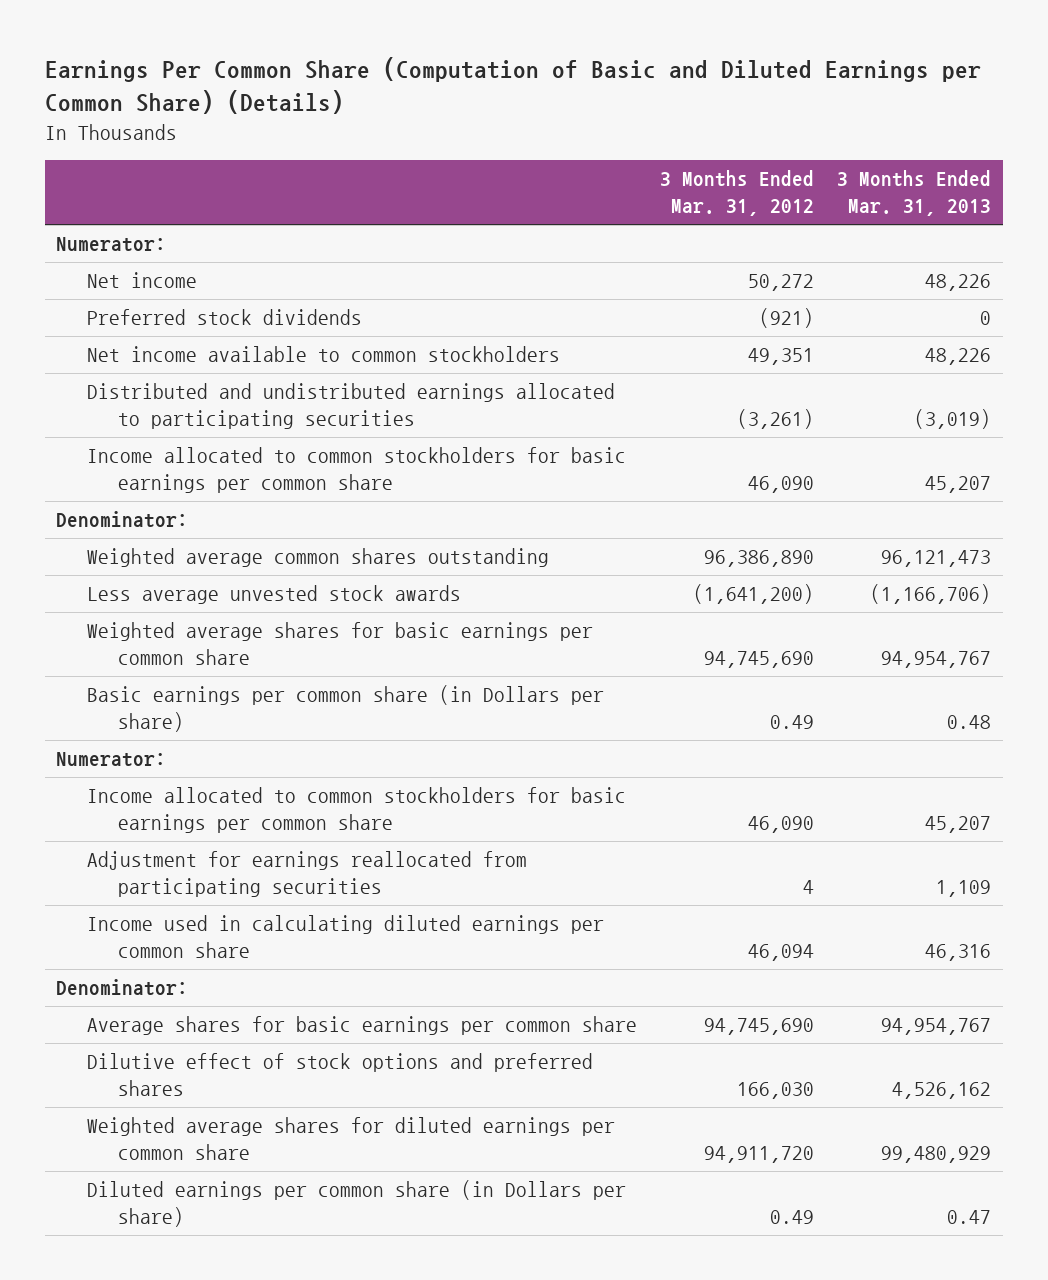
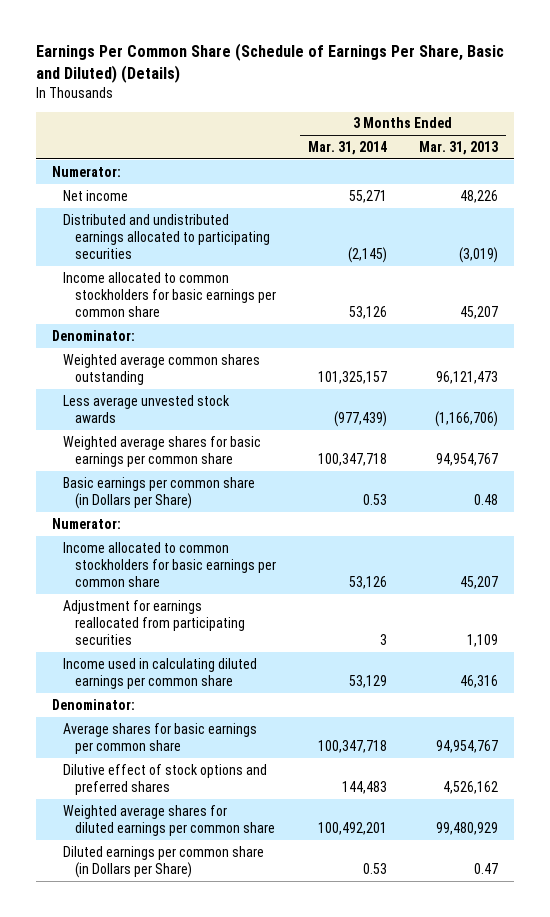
[44,57,981,115] Earnings Per Common Share (Computation of Basic and Diluted Earnings per Common Share) (Details) -> [35,43,504,83] Earnings Per Common Share (Schedule of Earnings Per Share, Basic and Diluted) (Details)
[660,170,815,217] 3 Months Ended Mar. 31, 2012 -> none
none -> [308,141,388,156] Mar. 31, 2014
[86,309,362,326] Preferred stock dividends -> none
[86,346,560,363] Net income available to common stockholders -> none
[86,685,604,733] Basic earnings per common share (in Dollars per share) -> [63,476,256,509] Basic earnings per common share (in Dollars per Share)
[86,1180,626,1228] Diluted earnings per common share (in Dollars per share) -> [63,845,265,878] Diluted earnings per common share (in Dollars per Share)

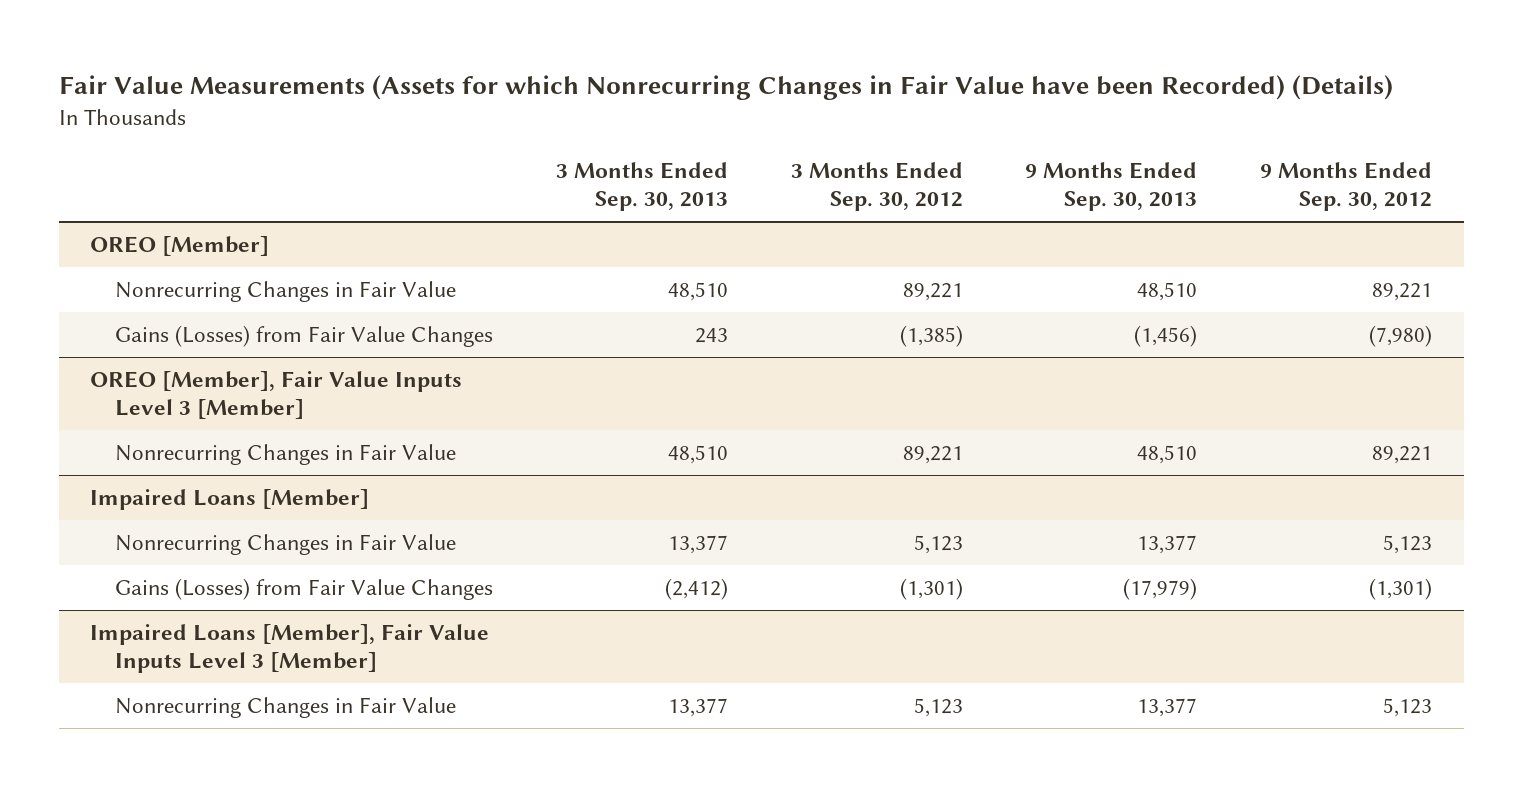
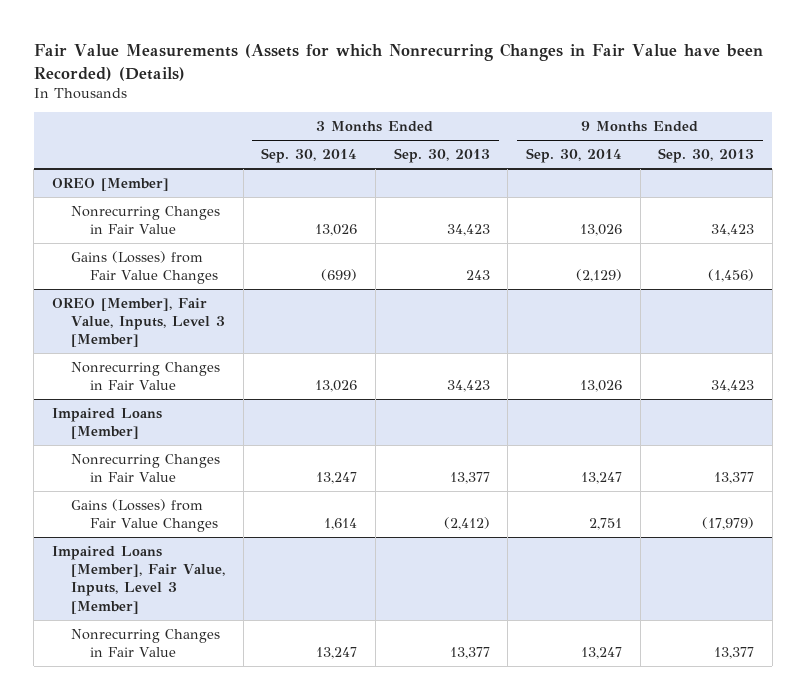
[790,161,963,212] 3 Months Ended Sep. 30, 2012 -> none
[1260,161,1433,212] 9 Months Ended Sep. 30, 2012 -> none
none -> [261,148,358,164] Sep. 30, 2014
none -> [525,148,622,164] Sep. 30, 2014
[667,281,728,301] 48,510 -> [446,224,490,237] 34,423
[1137,281,1198,301] 48,510 -> [711,224,755,237] 34,423
[90,370,463,420] OREO [Member], Fair Value Inputs Level 3 [Member] -> [52,297,225,348] OREO [Member], Fair Value, Inputs, Level 3 [Member]
[667,444,728,464] 48,510 -> [446,380,490,393] 34,423
[1137,444,1198,464] 48,510 -> [711,380,755,393] 34,423
[90,623,490,674] Impaired Loans [Member], Fair Value Inputs Level 3 [Member] -> [52,545,225,614] Impaired Loans [Member], Fair Value, Inputs, Level 3 [Member]

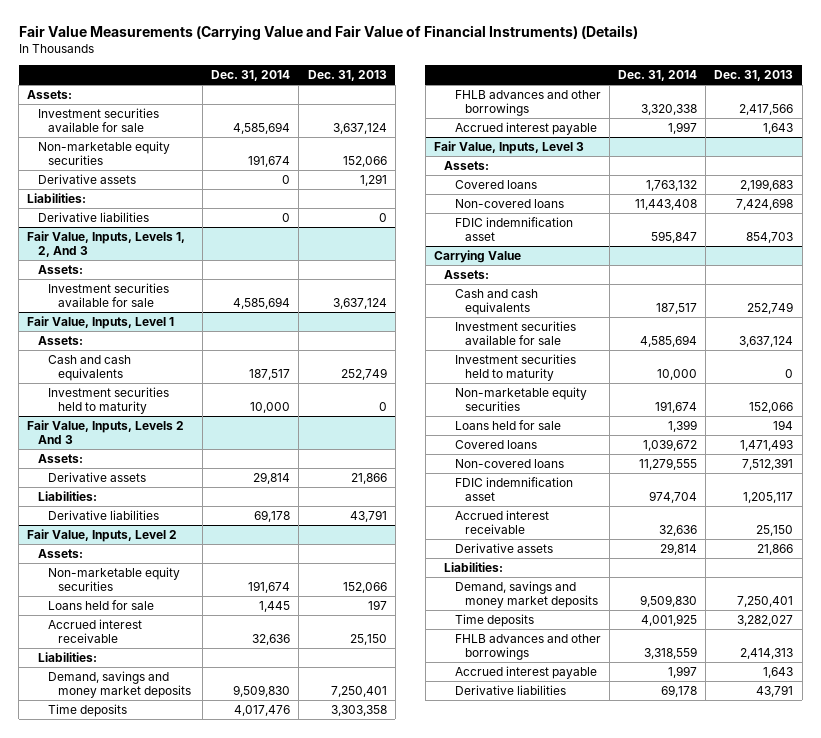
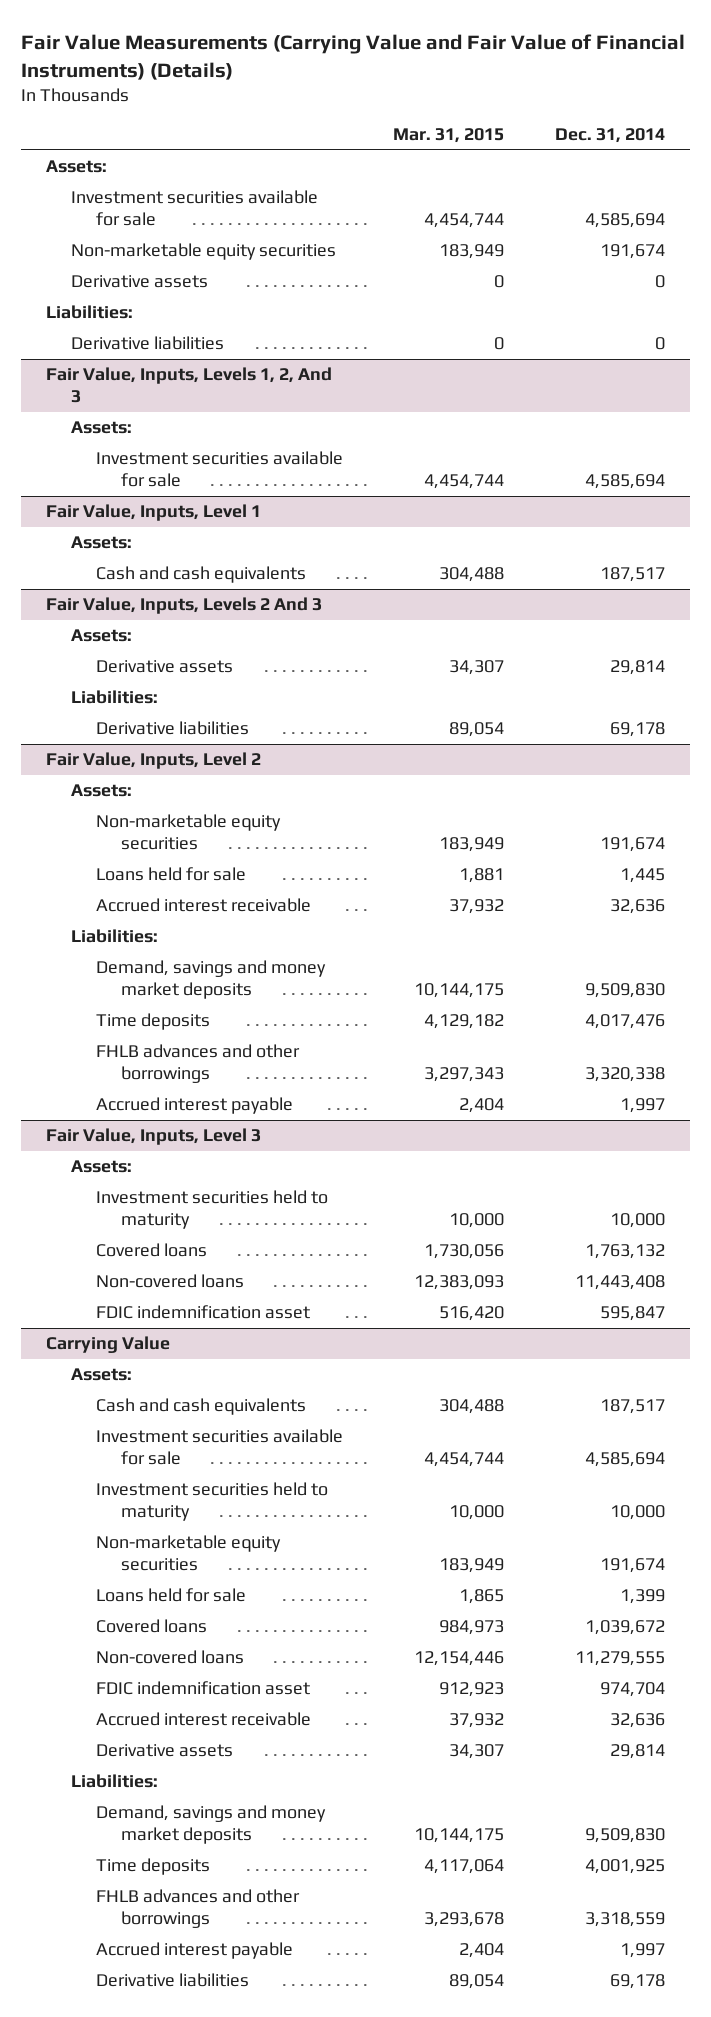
[307,70,387,82] Dec. 31, 2013 -> none
none -> [393,127,505,143] Mar. 31, 2015
[47,386,169,415] Investment securities held to maturity -> none
none -> [96,1190,329,1230] Investment securities held to maturity

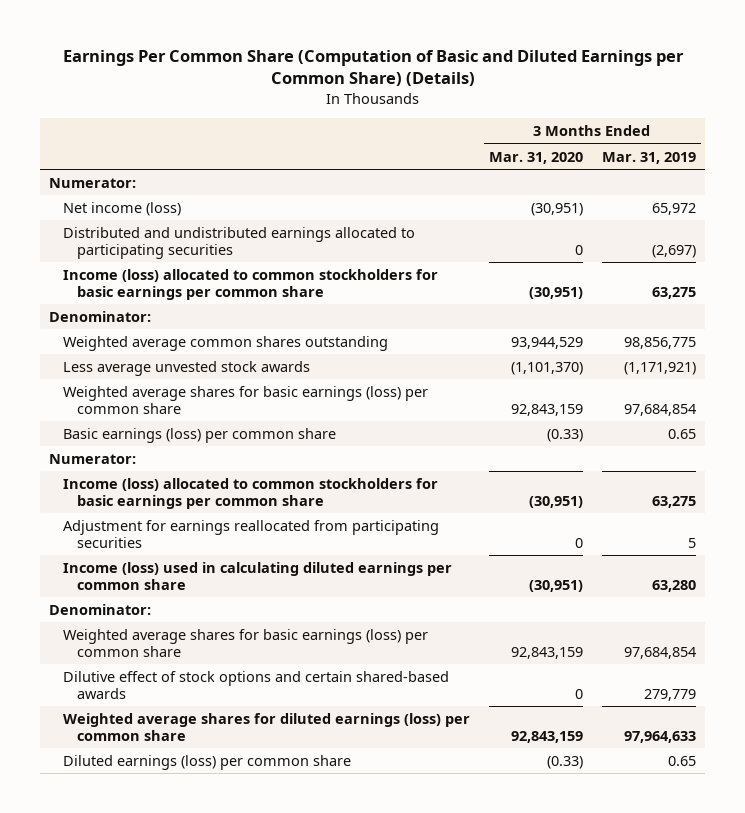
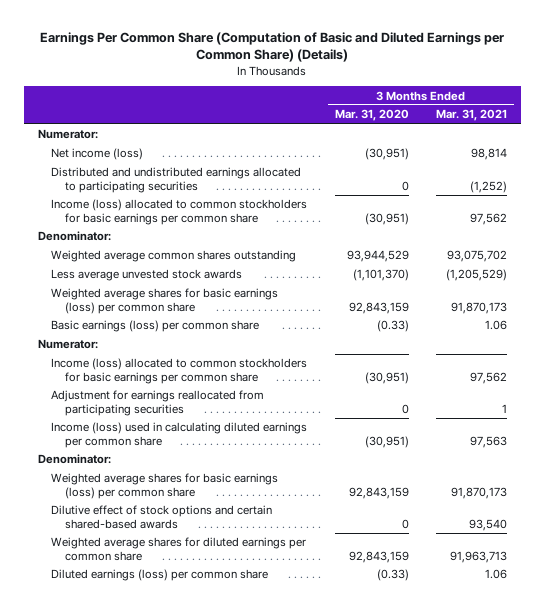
[601,151,696,164] Mar. 31, 2019 -> none
none -> [436,109,508,122] Mar. 31, 2021
[62,712,470,741] Weighted average shares for diluted earnings (loss) per common share -> [51,537,307,562] Weighted average shares for diluted earnings per common share

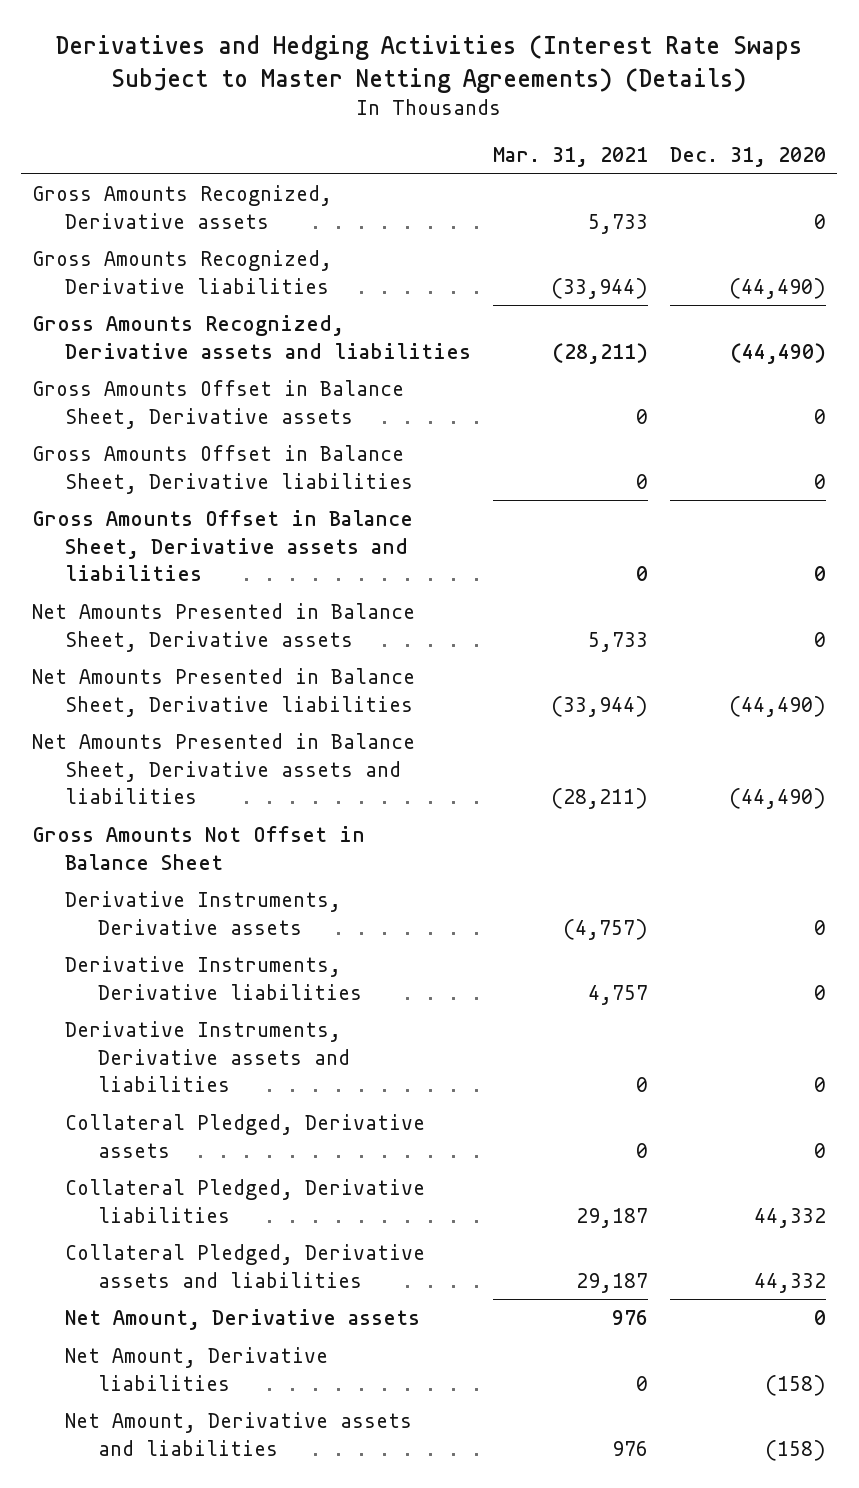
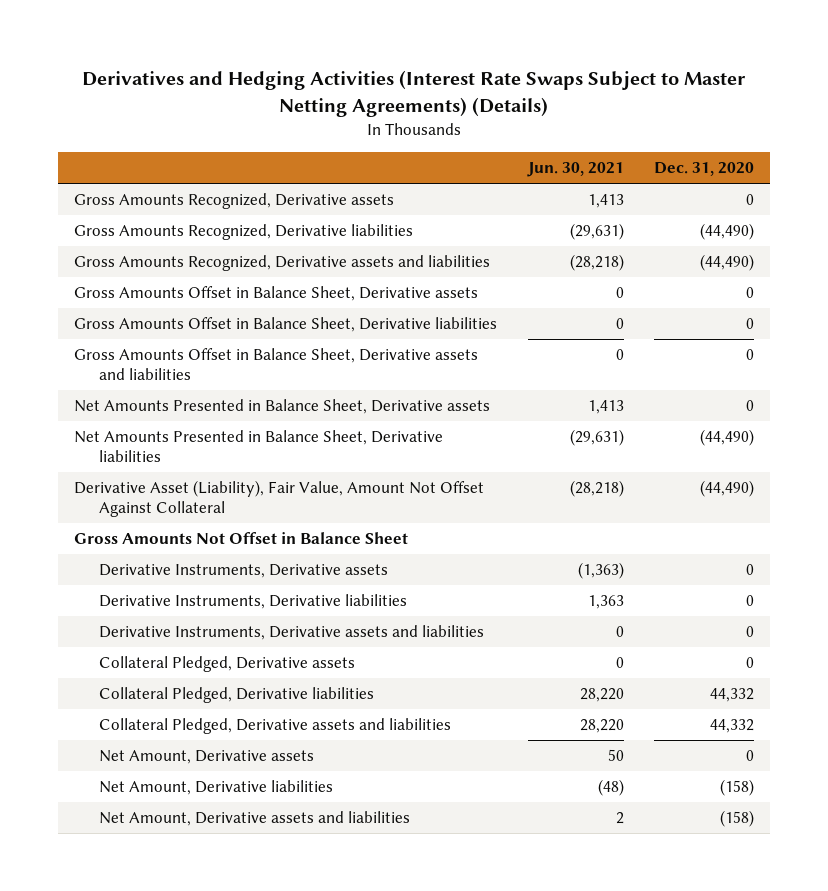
[493,147,649,168] Mar. 31, 2021 -> none
none -> [526,162,624,178] Jun. 30, 2021
[32,733,416,804] Net Amounts Presented in Balance Sheet, Derivative assets and liabilities -> [73,480,484,518] Derivative Asset (Liability), Fair Value, Amount Not Offset Against Collateral

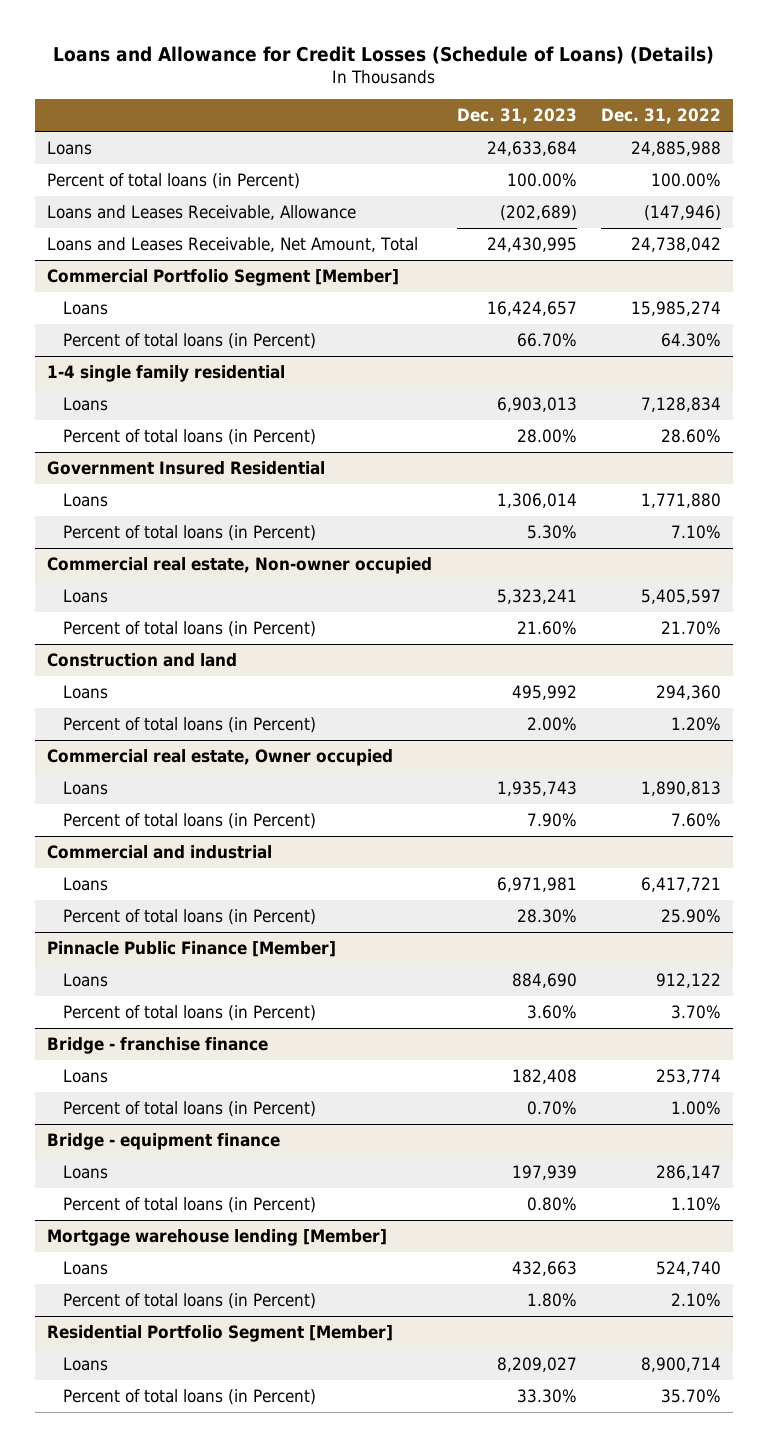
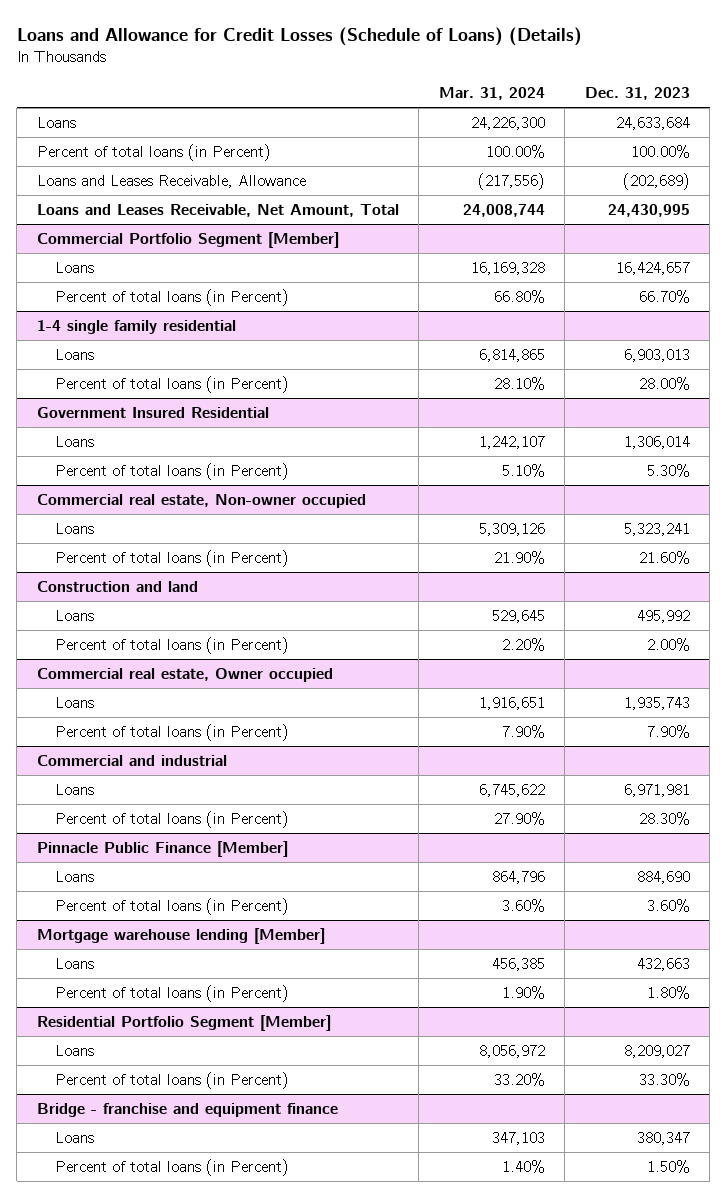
[600,108,721,125] Dec. 31, 2022 -> none
none -> [438,87,545,101] Mar. 31, 2024
[47,1036,269,1054] Bridge - franchise finance -> none
[63,1068,109,1083] Loans -> none
[63,1100,317,1117] Percent of total loans (in Percent) -> none
[47,1132,281,1150] Bridge - equipment finance -> none
[63,1164,109,1179] Loans -> none
[63,1196,317,1213] Percent of total loans (in Percent) -> none
none -> [36,1103,338,1118] Bridge - franchise and equipment finance
none -> [54,1132,94,1144] Loans
none -> [54,1159,289,1177] Percent of total loans (in Percent)

